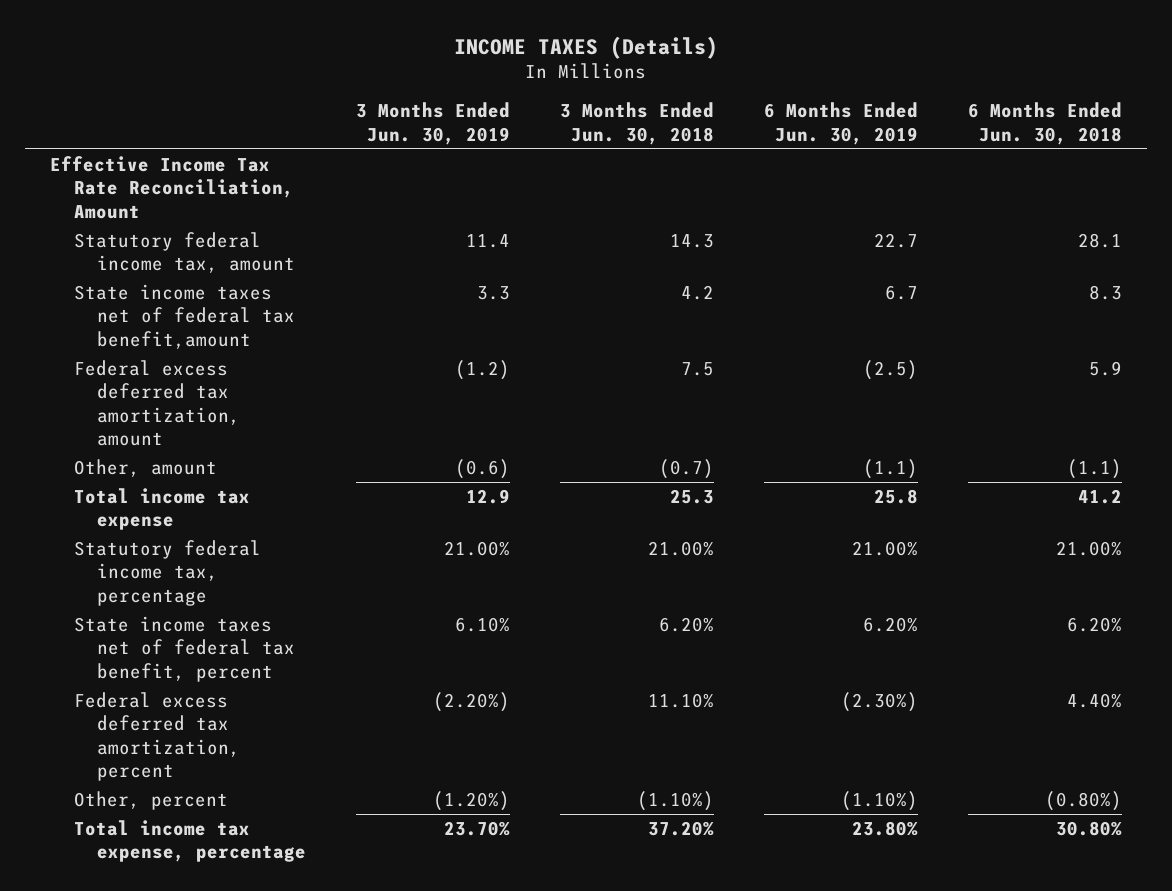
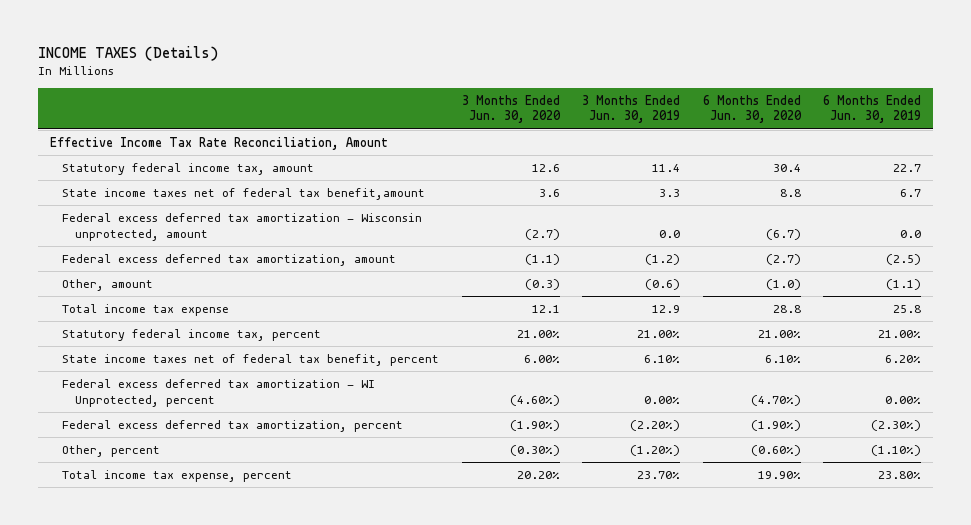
[559,102,714,145] 3 Months Ended Jun. 30, 2018 -> none
[967,102,1122,145] 6 Months Ended Jun. 30, 2018 -> none
none -> [461,94,561,124] 3 Months Ended Jun. 30, 2020
none -> [702,94,802,124] 6 Months Ended Jun. 30, 2020
none -> [62,213,423,241] Federal excess deferred tax amortization - Wisconsin unprotected, amount
[73,539,261,606] Statutory federal income tax, percentage -> [62,329,322,342] Statutory federal income tax, percent
none -> [62,379,376,407] Federal excess deferred tax amortization - WI Unprotected, percent
[73,819,307,863] Total income tax expense, percentage -> [62,470,293,483] Total income tax expense, percent

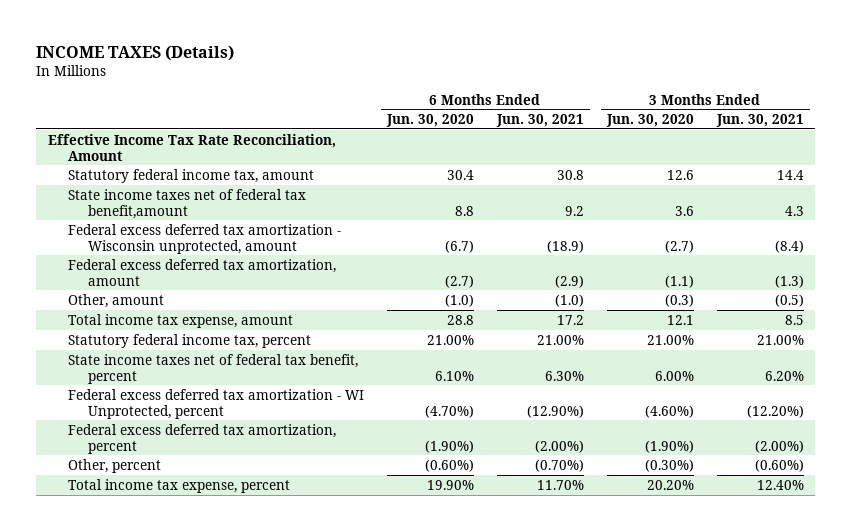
[582,94,681,124] 3 Months Ended Jun. 30, 2019 -> none
[823,94,922,124] 6 Months Ended Jun. 30, 2019 -> none
none -> [495,114,584,128] Jun. 30, 2021
none -> [715,114,804,128] Jun. 30, 2021
[62,304,230,317] Total income tax expense -> [67,313,293,328] Total income tax expense, amount

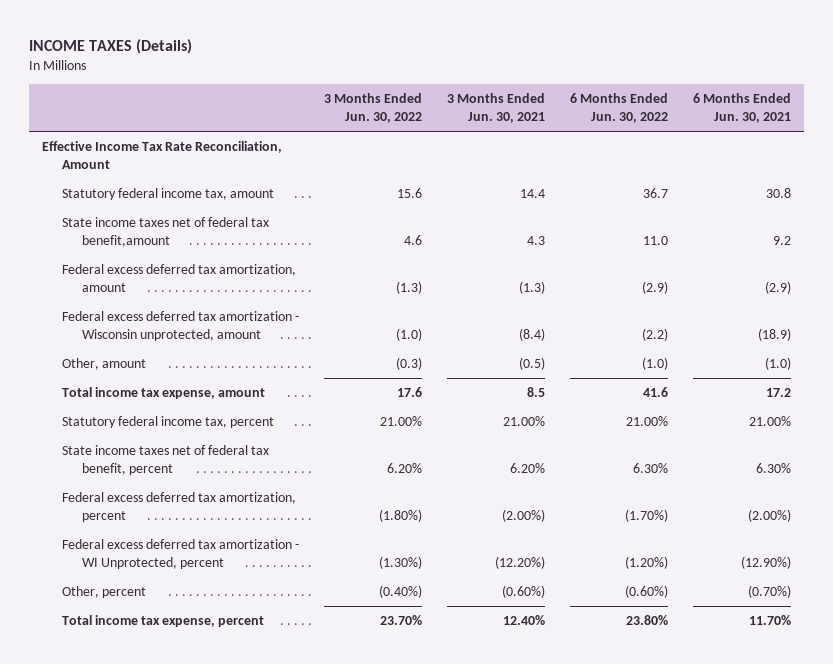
[385,114,474,128] Jun. 30, 2020 -> none
[605,114,694,128] Jun. 30, 2020 -> none
none -> [324,93,423,124] 3 Months Ended Jun. 30, 2022
none -> [570,93,669,124] 6 Months Ended Jun. 30, 2022
[67,223,341,254] Federal excess deferred tax amortization - Wisconsin unprotected, amount -> [62,311,300,342] Federal excess deferred tax amortization - Wisconsin unprotected, amount
[67,388,364,419] Federal excess deferred tax amortization - WI Unprotected, percent -> [62,539,300,570] Federal excess deferred tax amortization - WI Unprotected, percent

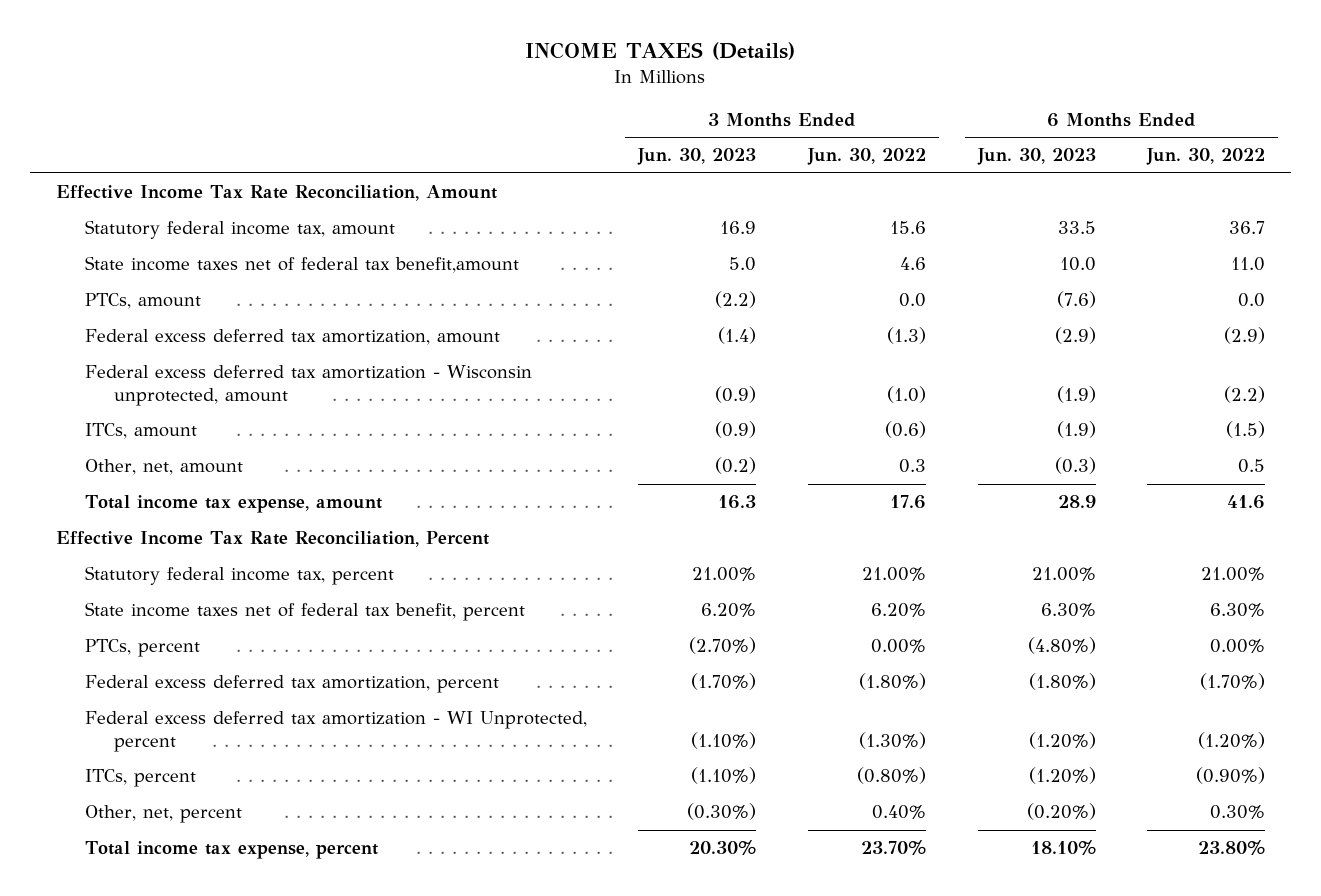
[447,93,546,124] 3 Months Ended Jun. 30, 2021 -> none
[693,93,792,124] 6 Months Ended Jun. 30, 2021 -> none
none -> [637,148,757,166] Jun. 30, 2023
none -> [976,148,1096,166] Jun. 30, 2023
none -> [84,293,201,310] PTCs, amount
none -> [84,423,197,440] ITCs, amount
[62,358,147,371] Other, amount -> [84,459,243,476] Other, net, amount
[396,357,423,371] (0.3) -> [899,459,927,474] 0.3
[642,357,669,371] (1.0) -> [1238,459,1266,474] 0.5
none -> [55,531,489,548] Effective Income Tax Rate Reconciliation, Percent
none -> [84,639,200,658] PTCs, percent
none -> [84,769,196,788] ITCs, percent
[62,586,147,599] Other, percent -> [84,805,242,824] Other, net, percent
[379,585,423,599] (0.40%) -> [872,805,927,820] 0.40%
[625,585,669,599] (0.60%) -> [1210,805,1266,820] 0.30%

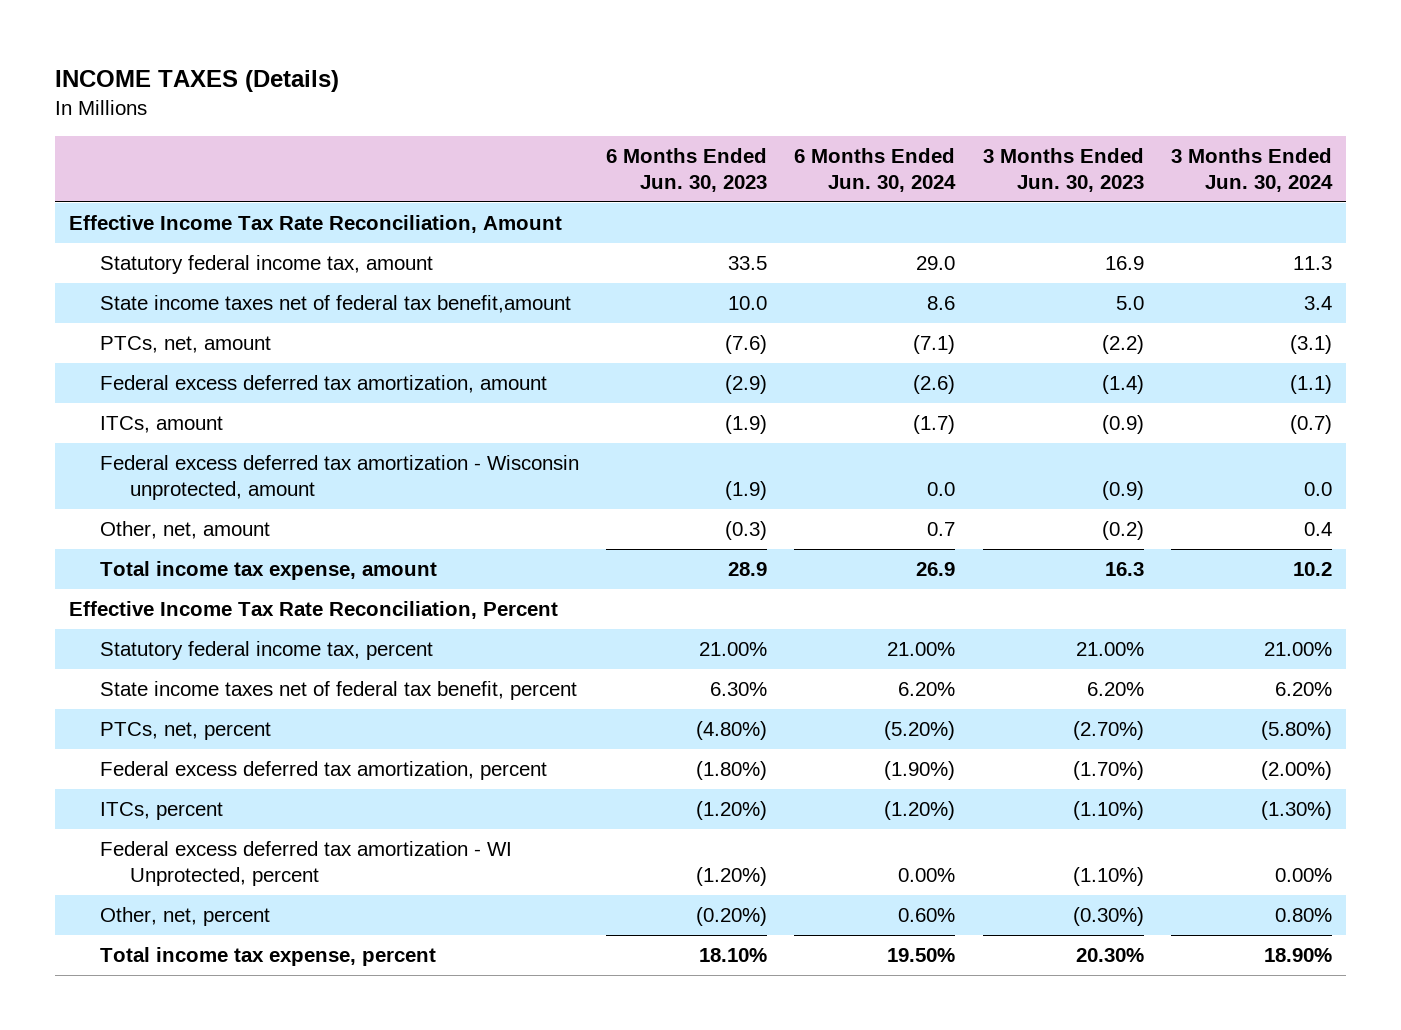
[807,148,927,166] Jun. 30, 2022 -> none
[1146,148,1266,166] Jun. 30, 2022 -> none
none -> [794,148,957,192] 6 Months Ended Jun. 30, 2024
none -> [1171,148,1334,192] 3 Months Ended Jun. 30, 2024
[84,293,201,310] PTCs, amount -> [99,336,271,354] PTCs, net, amount
[84,365,532,406] Federal excess deferred tax amortization - Wisconsin unprotected, amount -> [99,455,579,500] Federal excess deferred tax amortization - Wisconsin unprotected, amount
[84,639,200,658] PTCs, percent -> [99,722,271,741] PTCs, net, percent
[84,711,587,752] Federal excess deferred tax amortization - WI Unprotected, percent -> [99,841,512,886] Federal excess deferred tax amortization - WI Unprotected, percent

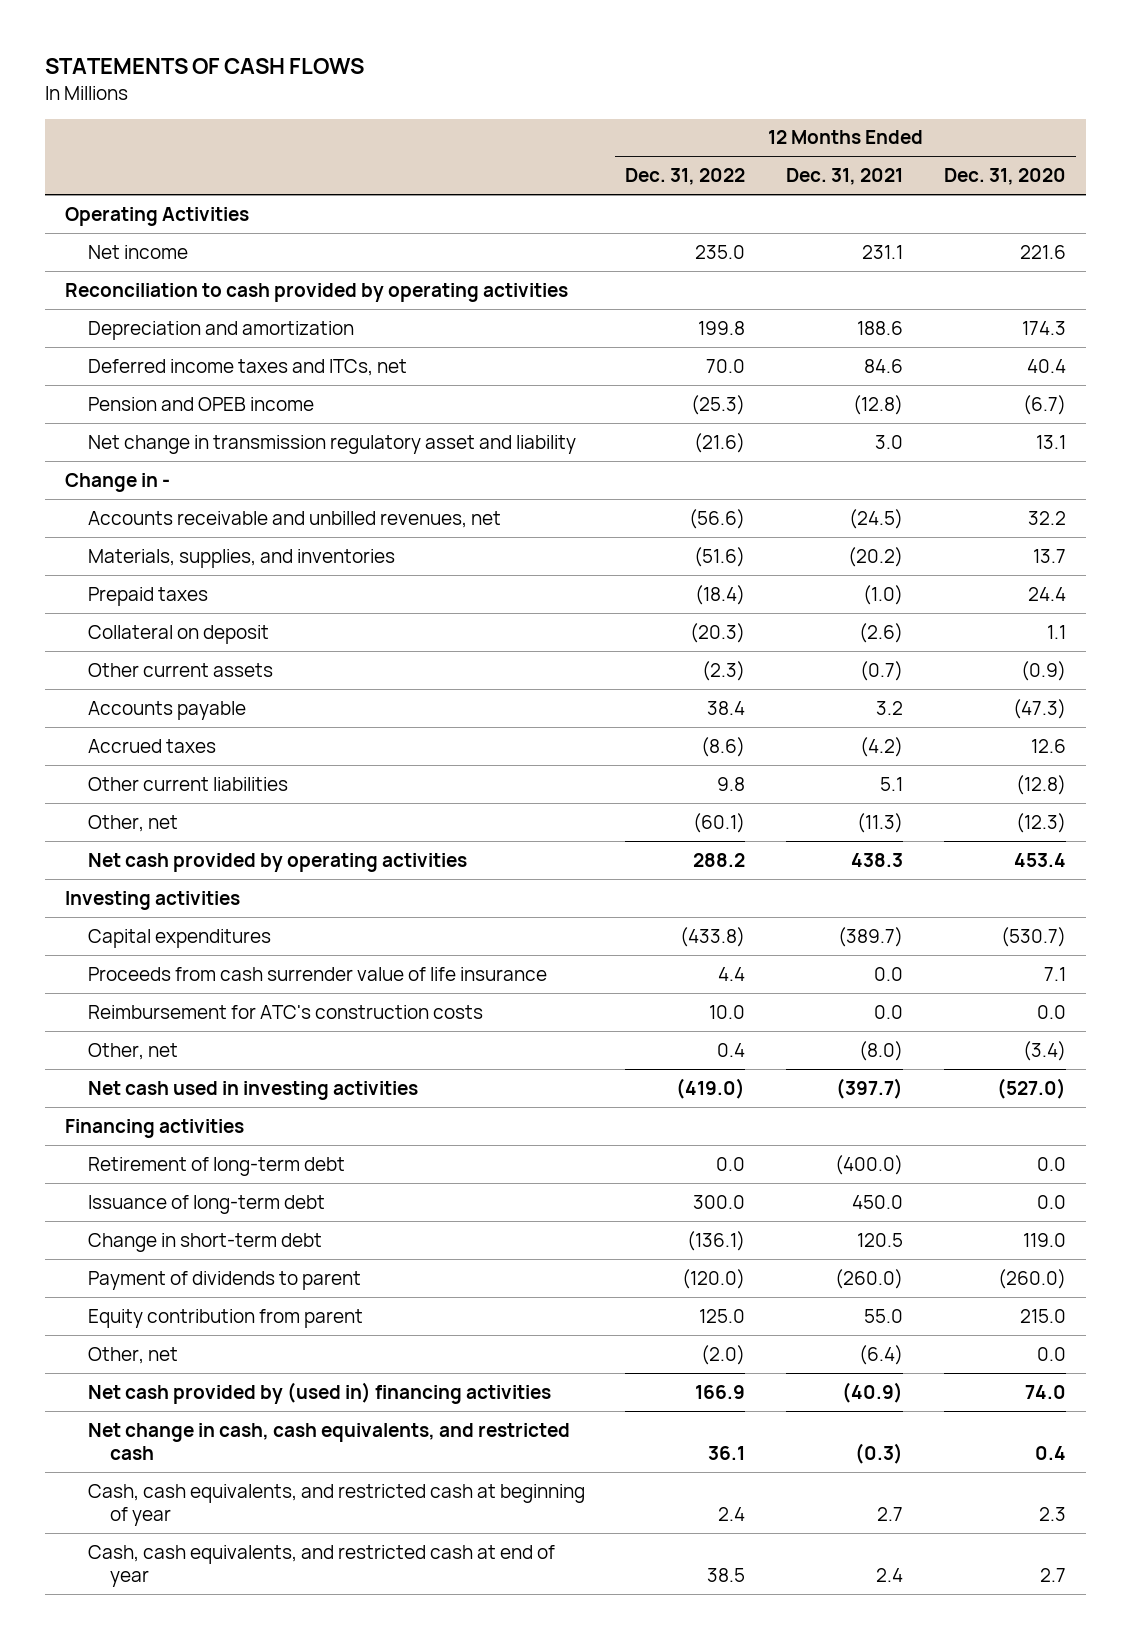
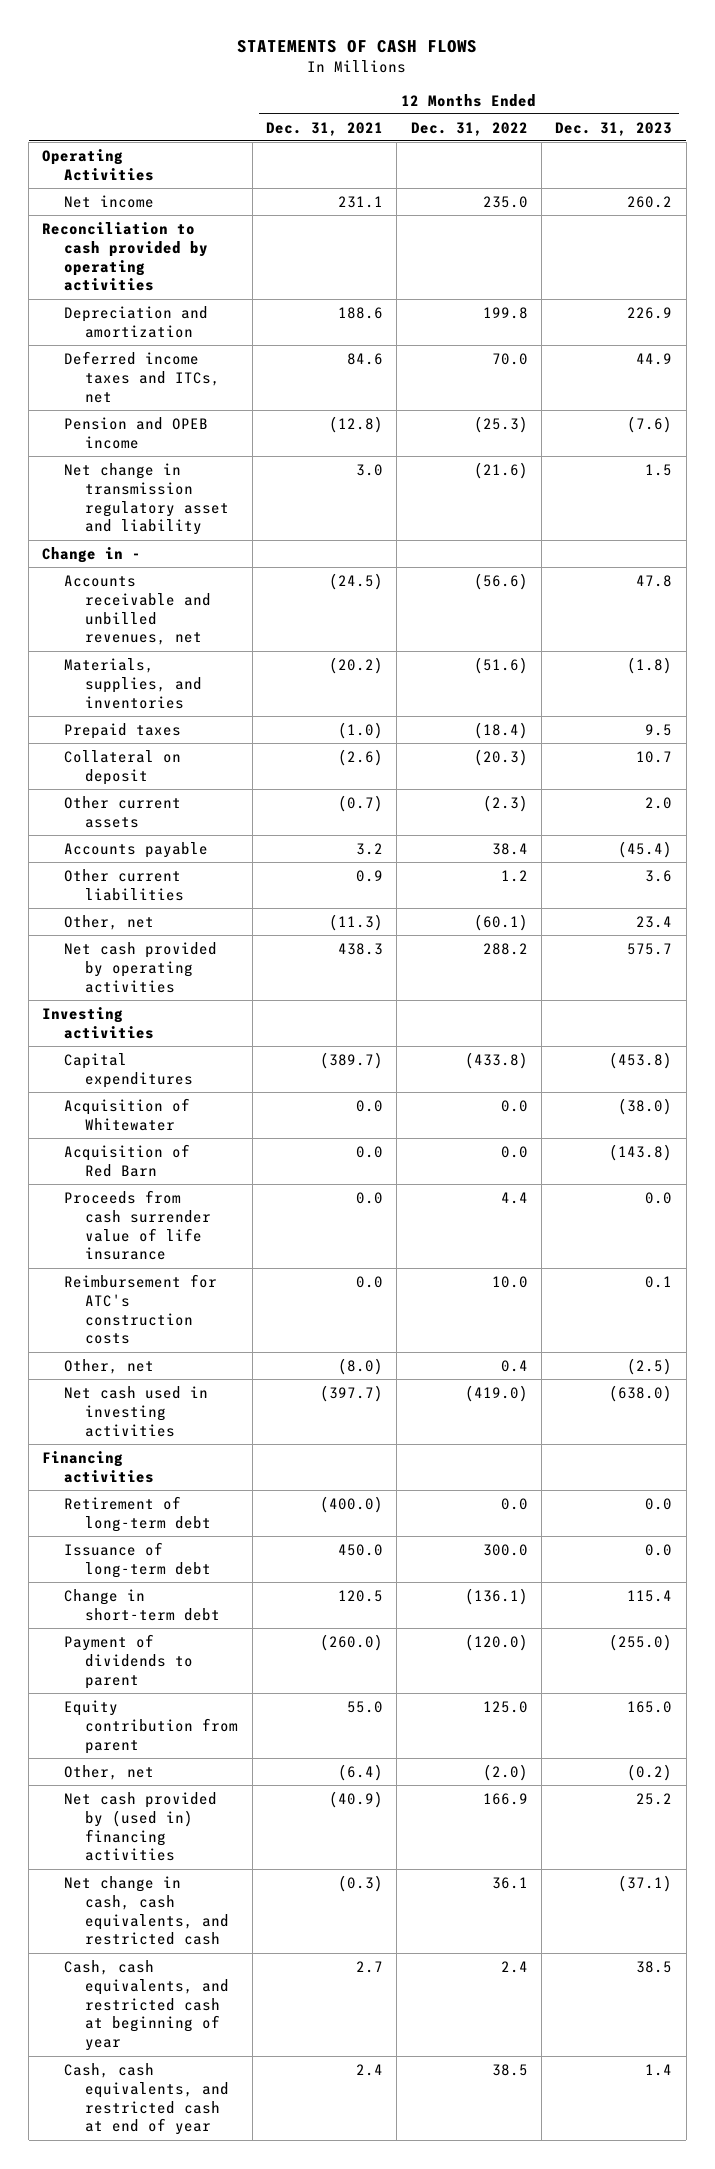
[944,168,1067,186] Dec. 31, 2020 -> none
none -> [555,121,673,136] Dec. 31, 2023
[87,738,216,753] Accrued taxes -> none
[717,776,746,791] 9.8 -> [500,869,528,882] 1.2
[880,776,904,791] 5.1 -> [355,869,383,882] 0.9
none -> [63,1097,190,1131] Acquisition of Whitewater
none -> [63,1143,190,1177] Acquisition of Red Barn

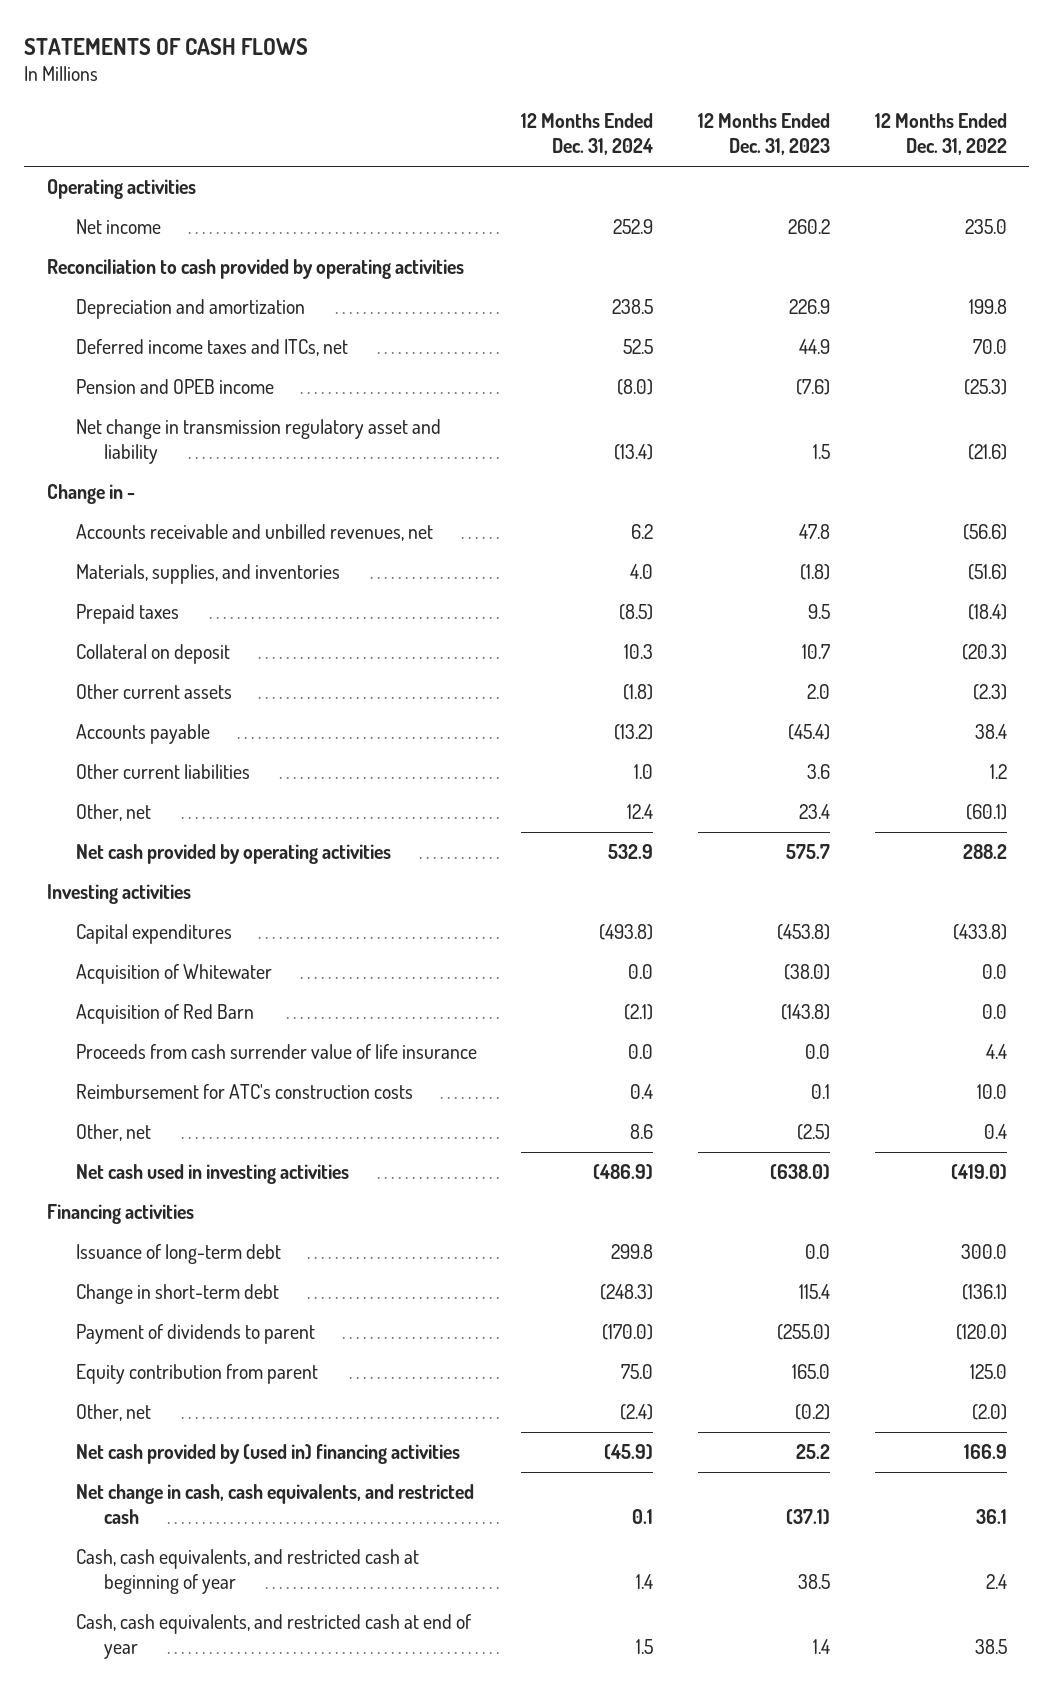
[265,121,383,136] Dec. 31, 2021 -> none
none -> [521,113,654,156] 12 Months Ended Dec. 31, 2024
[42,148,154,181] Operating Activities -> [46,179,196,200] Operating activities
[63,1495,212,1532] Retirement of long-term debt -> none

